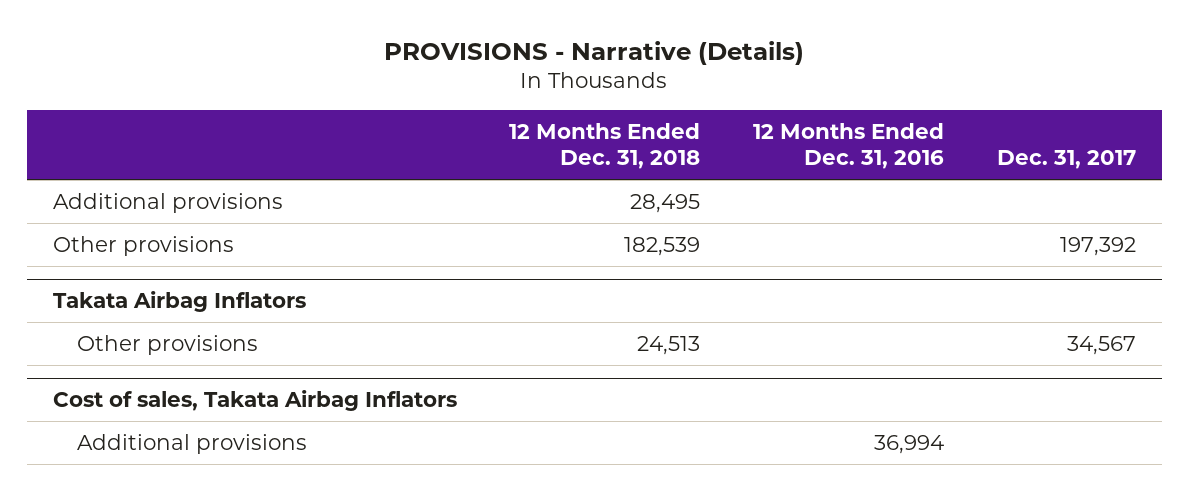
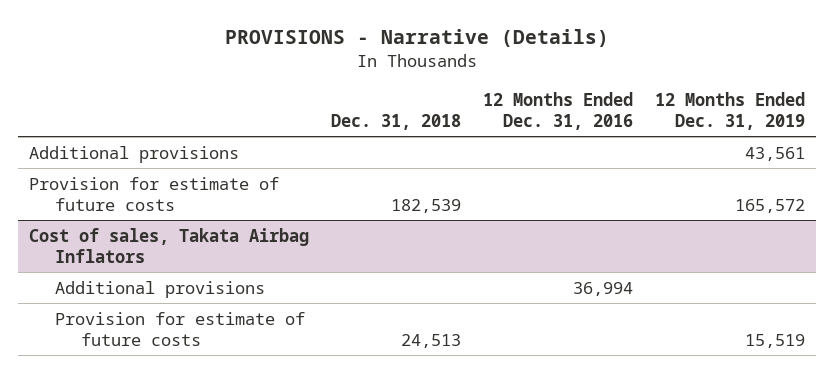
[509,122,701,170] 12 Months Ended Dec. 31, 2018 -> none
[996,150,1136,170] Dec. 31, 2017 -> none
none -> [331,113,462,130] Dec. 31, 2018
none -> [654,91,805,130] 12 Months Ended Dec. 31, 2019
[52,291,306,313] Takata Airbag Inflators -> none
[76,334,258,355] Other provisions -> none
[52,235,234,256] Other provisions -> [29,176,280,211] Provision for estimate of future costs
none -> [55,311,306,346] Provision for estimate of future costs

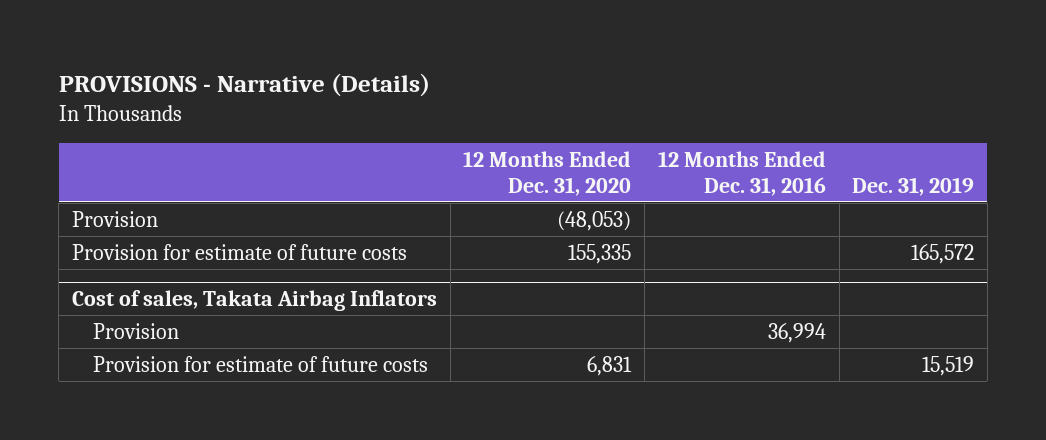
[331,113,462,130] Dec. 31, 2018 -> none
[654,91,805,130] 12 Months Ended Dec. 31, 2019 -> none
none -> [463,150,632,196] 12 Months Ended Dec. 31, 2020
none -> [852,176,975,196] Dec. 31, 2019
[29,145,240,163] Additional provisions -> [71,210,158,227] Provision
[55,280,266,298] Additional provisions -> [92,322,179,339] Provision

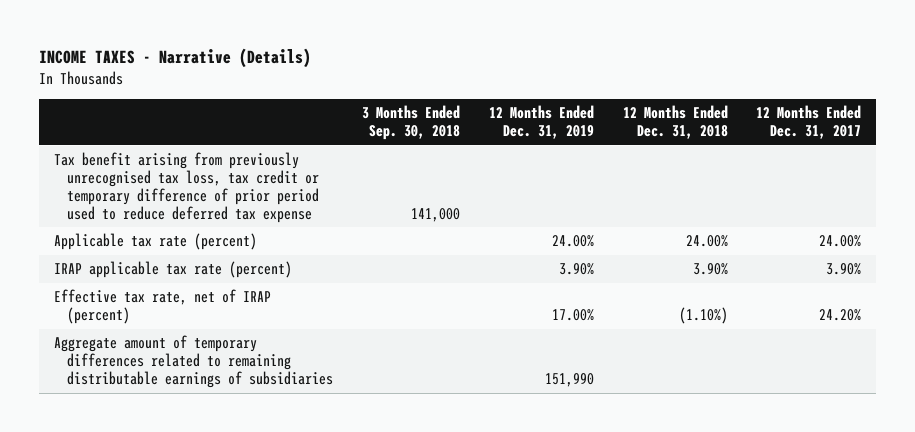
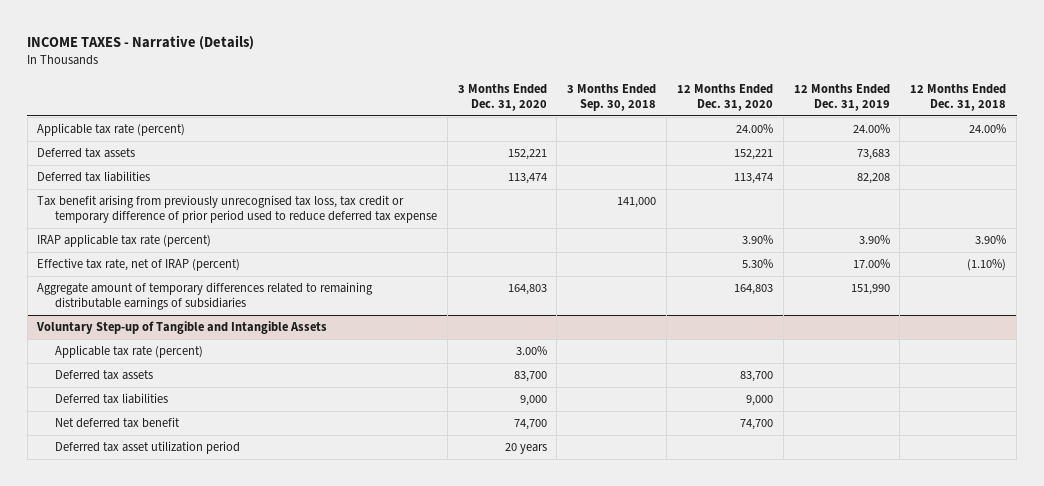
[756,105,862,140] 12 Months Ended Dec. 31, 2017 -> none
none -> [457,83,547,112] 3 Months Ended Dec. 31, 2020
none -> [676,83,773,112] 12 Months Ended Dec. 31, 2020
none -> [37,148,136,159] Deferred tax assets
none -> [37,171,151,183] Deferred tax liabilities
[53,152,320,223] Tax benefit arising from previously unrecognised tax loss, tax credit or temporary difference of prior period used to reduce deferred tax expense -> [37,195,437,224] Tax benefit arising from previously unrecognised tax loss, tax credit or temporary difference of prior period used to reduce deferred tax expense
none -> [36,321,328,335] Voluntary Step-up of Tangible and Intangible Assets
none -> [54,345,203,359] Applicable tax rate (percent)
none -> [54,370,153,381] Deferred tax assets
none -> [54,393,168,405] Deferred tax liabilities
none -> [54,417,180,429] Net deferred tax benefit
none -> [54,441,240,455] Deferred tax asset utilization period

